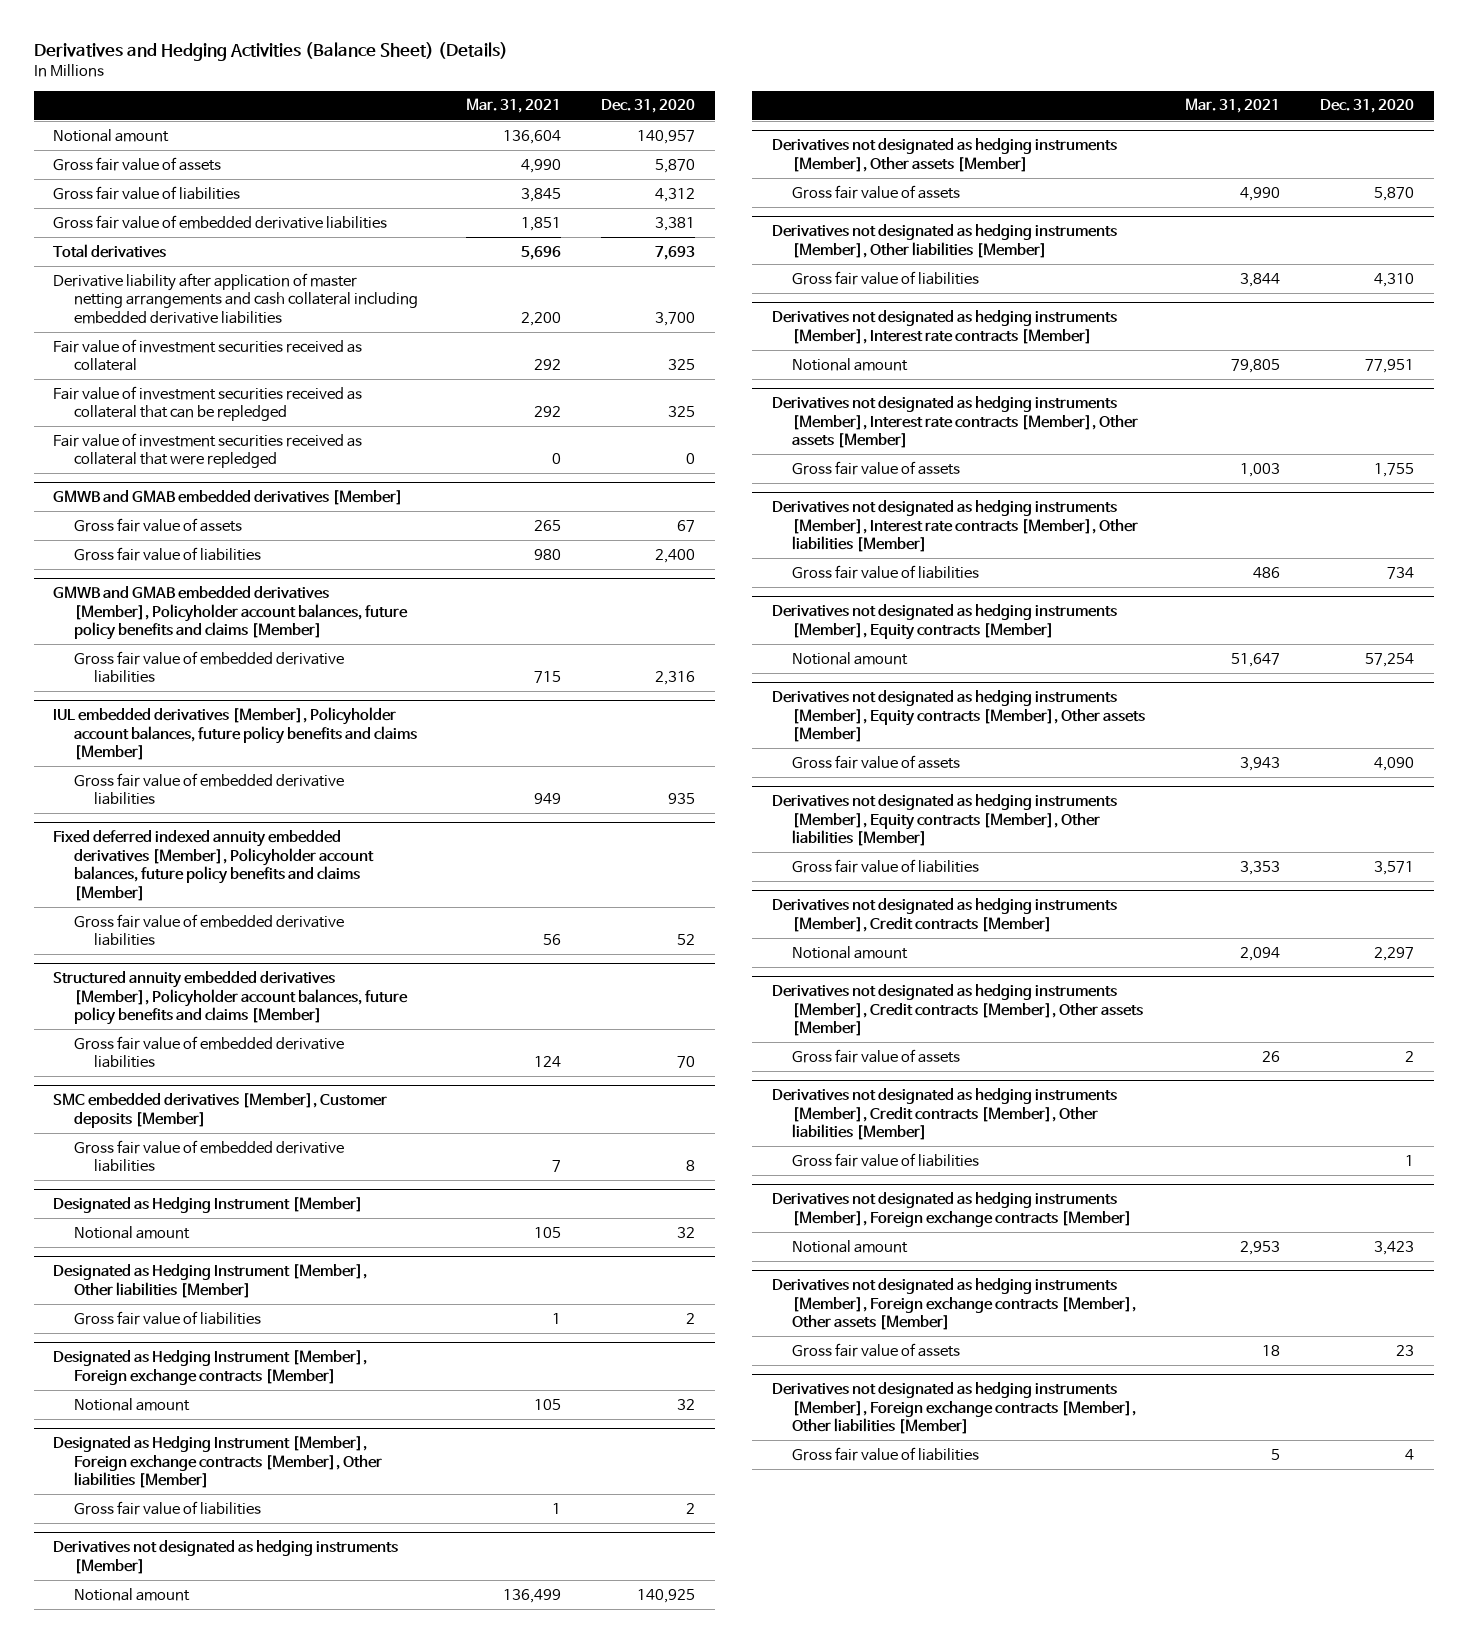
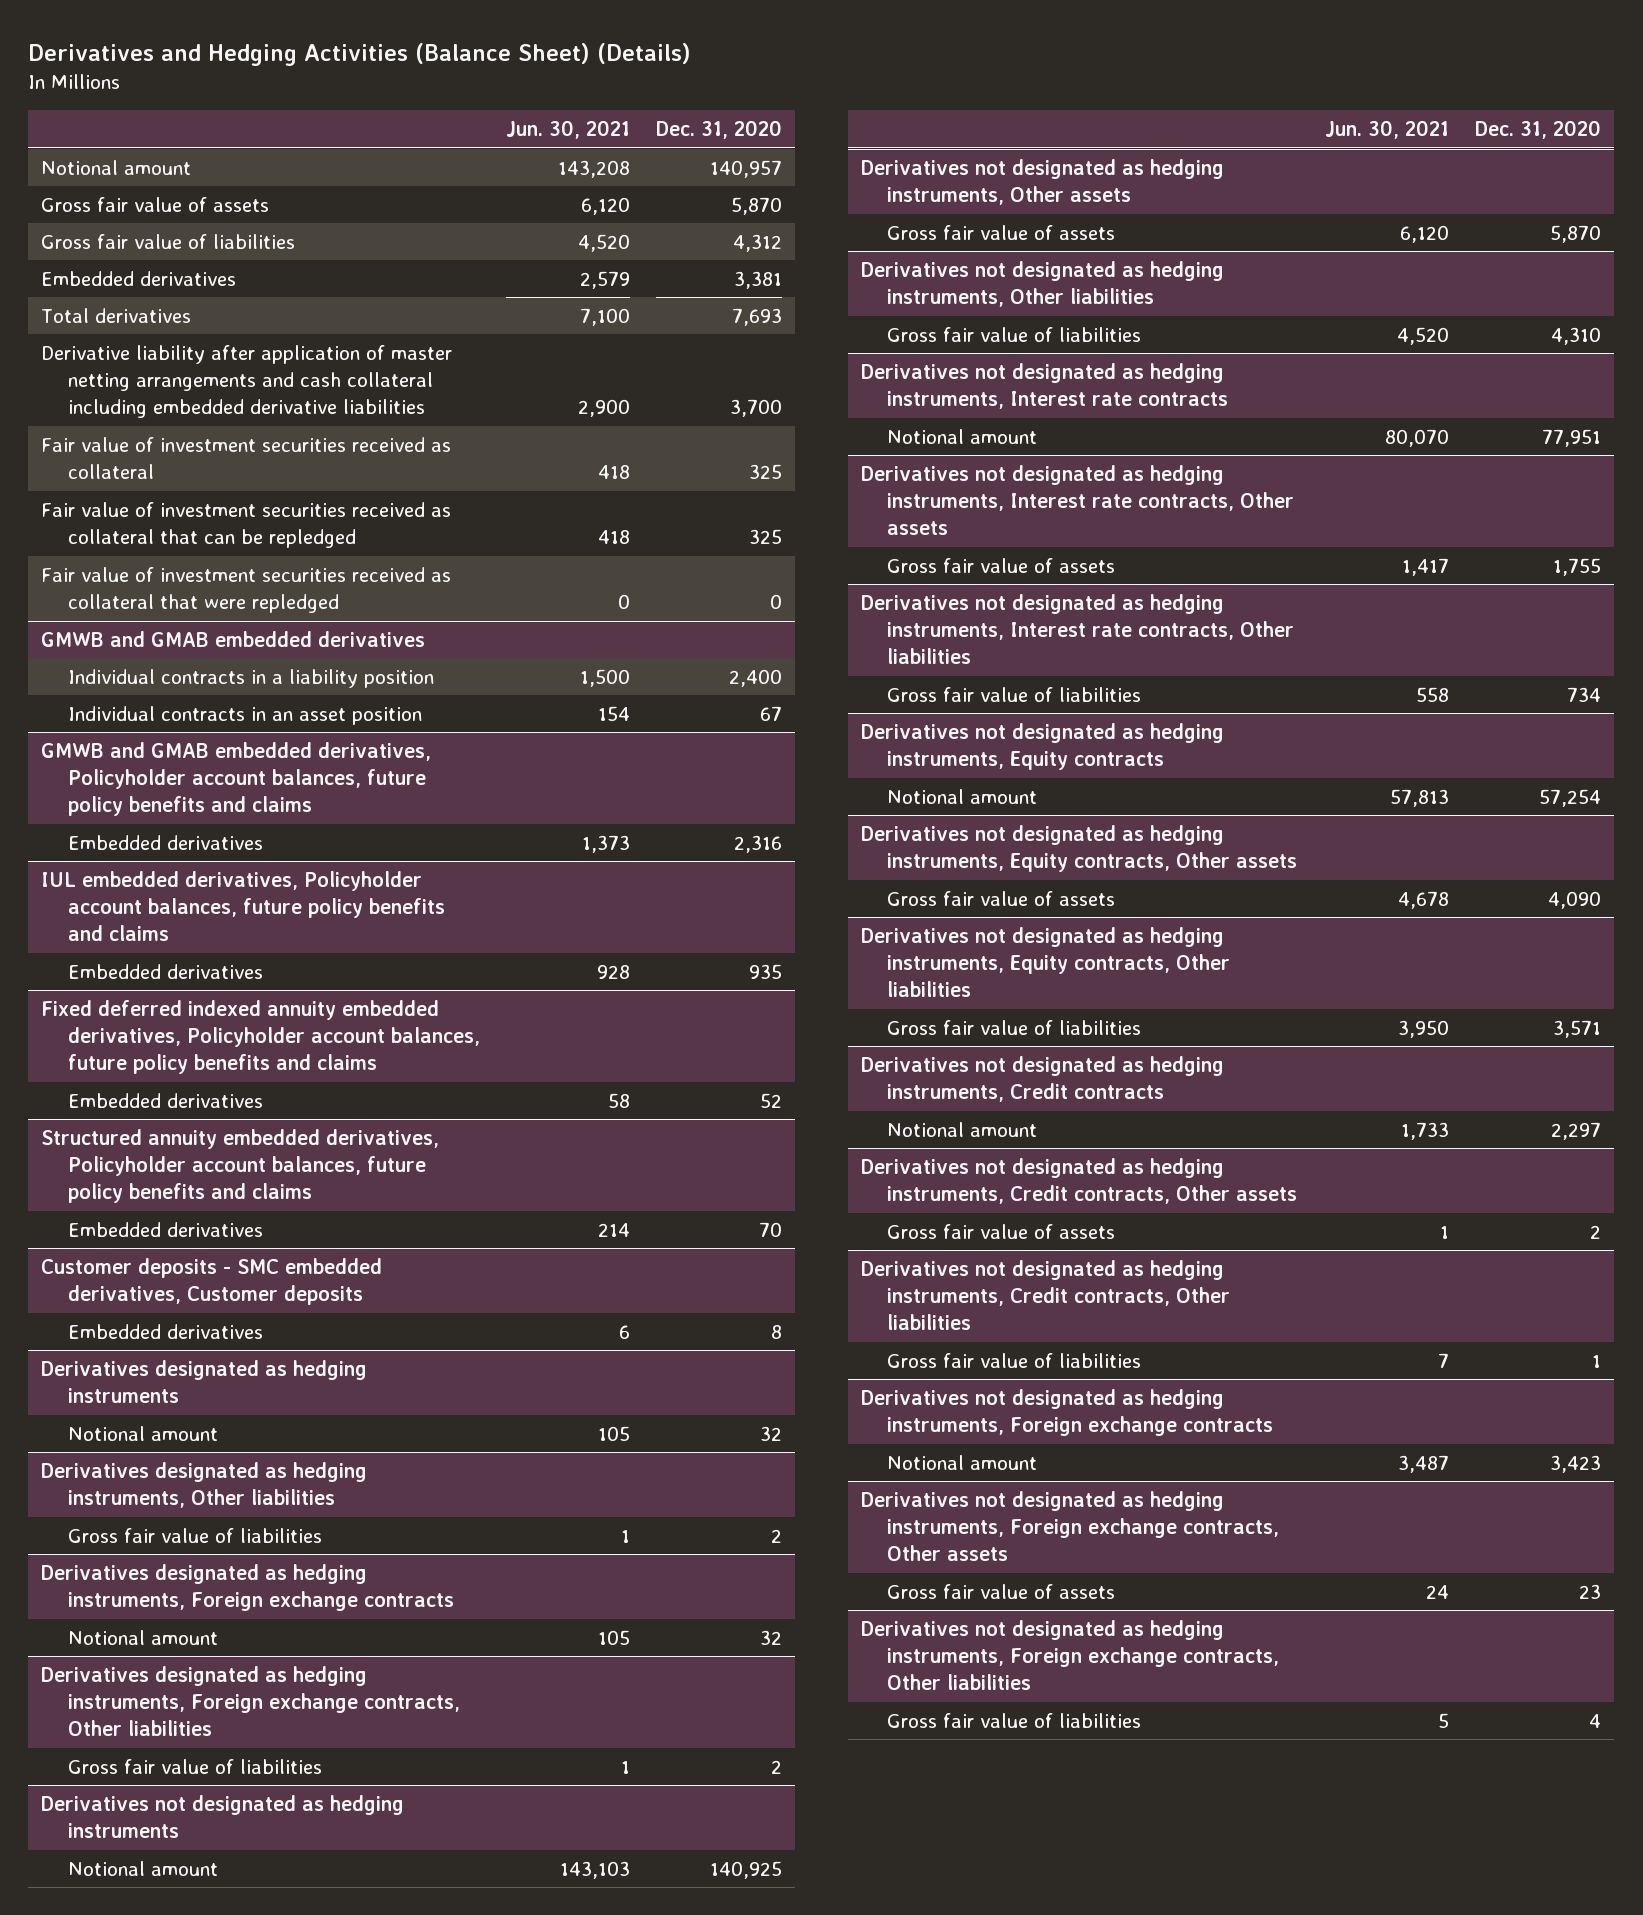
[466,98,562,114] Mar. 31, 2021 -> none
none -> [506,120,631,140] Jun. 30, 2021
[53,214,388,229] Gross fair value of embedded derivative liabilities -> [41,270,237,286] Embedded derivatives
[73,517,242,532] Gross fair value of assets -> none
[73,546,261,561] Gross fair value of liabilities -> none
[73,913,344,947] Gross fair value of embedded derivative liabilities -> none
[73,1035,344,1069] Gross fair value of embedded derivative liabilities -> none
[73,1139,344,1173] Gross fair value of embedded derivative liabilities -> none
[53,490,404,506] GMWB and GMAB embedded derivatives [Member] -> [41,630,426,647] GMWB and GMAB embedded derivatives
none -> [68,668,435,688] Individual contracts in a liability position
none -> [68,705,423,725] Individual contracts in an asset position
[53,586,408,641] GMWB and GMAB embedded derivatives [Member], Policyholder account balances, future policy benefits and claims [Member] -> [41,741,432,817] GMWB and GMAB embedded derivatives, Policyholder account balances, future policy benefits and claims
[73,650,344,684] Gross fair value of embedded derivative liabilities -> [68,834,264,850] Embedded derivatives
[53,707,417,761] IUL embedded derivatives [Member], Policyholder account balances, future policy benefits and claims [Member] -> [41,870,446,942] IUL embedded derivatives, Policyholder account balances, future policy benefits and claims
[73,772,344,806] Gross fair value of embedded derivative liabilities -> [68,963,264,979] Embedded derivatives
[53,830,374,901] Fixed deferred indexed annuity embedded derivatives [Member], Policyholder account balances, future policy benefits and claims [Member] -> [41,999,481,1075] Fixed deferred indexed annuity embedded derivatives, Policyholder account balances, future policy benefits and claims
none -> [68,1092,264,1108] Embedded derivatives
[53,971,408,1026] Structured annuity embedded derivatives [Member], Policyholder account balances, future policy benefits and claims [Member] -> [41,1128,440,1204] Structured annuity embedded derivatives, Policyholder account balances, future policy benefits and claims
none -> [68,1221,264,1237] Embedded derivatives
[53,1093,388,1128] SMC embedded derivatives [Member], Customer deposits [Member] -> [41,1257,383,1305] Customer deposits - SMC embedded derivatives, Customer deposits
none -> [68,1323,264,1339] Embedded derivatives
[53,1197,364,1214] Designated as Hedging Instrument [Member] -> [41,1359,368,1403] Derivatives designated as hedging instruments
[53,1264,368,1298] Designated as Hedging Instrument [Member], Other liabilities [Member] -> [41,1461,368,1508] Derivatives designated as hedging instruments, Other liabilities
[53,1350,368,1385] Designated as Hedging Instrument [Member], Foreign exchange contracts [Member] -> [41,1563,455,1611] Derivatives designated as hedging instruments, Foreign exchange contracts
[53,1436,382,1489] Designated as Hedging Instrument [Member], Foreign exchange contracts [Member], Other liabilities [Member] -> [41,1665,461,1737] Derivatives designated as hedging instruments, Foreign exchange contracts, Other liabilities
[53,1540,399,1574] Derivatives not designated as hedging instruments [Member] -> [41,1794,405,1838] Derivatives not designated as hedging instruments
[771,138,1117,172] Derivatives not designated as hedging instruments [Member], Other assets [Member] -> [860,158,1224,205] Derivatives not designated as hedging instruments, Other assets
[771,224,1117,258] Derivatives not designated as hedging instruments [Member], Other liabilities [Member] -> [860,260,1224,307] Derivatives not designated as hedging instruments, Other liabilities
[771,310,1117,344] Derivatives not designated as hedging instruments [Member], Interest rate contracts [Member] -> [860,362,1229,409] Derivatives not designated as hedging instruments, Interest rate contracts
[771,396,1138,449] Derivatives not designated as hedging instruments [Member], Interest rate contracts [Member], Other assets [Member] -> [860,464,1295,536] Derivatives not designated as hedging instruments, Interest rate contracts, Other assets
[771,500,1138,553] Derivatives not designated as hedging instruments [Member], Interest rate contracts [Member], Other liabilities [Member] -> [860,593,1295,665] Derivatives not designated as hedging instruments, Interest rate contracts, Other liabilities
[771,604,1117,640] Derivatives not designated as hedging instruments [Member], Equity contracts [Member] -> [860,722,1224,770] Derivatives not designated as hedging instruments, Equity contracts
[771,690,1145,743] Derivatives not designated as hedging instruments [Member], Equity contracts [Member], Other assets [Member] -> [860,824,1298,872] Derivatives not designated as hedging instruments, Equity contracts, Other assets
[771,794,1117,847] Derivatives not designated as hedging instruments [Member], Equity contracts [Member], Other liabilities [Member] -> [860,926,1231,998] Derivatives not designated as hedging instruments, Equity contracts, Other liabilities
[771,898,1117,932] Derivatives not designated as hedging instruments [Member], Credit contracts [Member] -> [860,1055,1224,1102] Derivatives not designated as hedging instruments, Credit contracts
[771,984,1143,1037] Derivatives not designated as hedging instruments [Member], Credit contracts [Member], Other assets [Member] -> [860,1157,1298,1204] Derivatives not designated as hedging instruments, Credit contracts, Other assets
[771,1088,1117,1141] Derivatives not designated as hedging instruments [Member], Credit contracts [Member], Other liabilities [Member] -> [860,1259,1231,1331] Derivatives not designated as hedging instruments, Credit contracts, Other liabilities
[771,1192,1132,1227] Derivatives not designated as hedging instruments [Member], Foreign exchange contracts [Member] -> [860,1388,1274,1436] Derivatives not designated as hedging instruments, Foreign exchange contracts
[771,1278,1136,1331] Derivatives not designated as hedging instruments [Member], Foreign exchange contracts [Member], Other assets [Member] -> [860,1490,1280,1562] Derivatives not designated as hedging instruments, Foreign exchange contracts, Other assets
[771,1382,1136,1435] Derivatives not designated as hedging instruments [Member], Foreign exchange contracts [Member], Other liabilities [Member] -> [860,1619,1280,1691] Derivatives not designated as hedging instruments, Foreign exchange contracts, Other liabilities

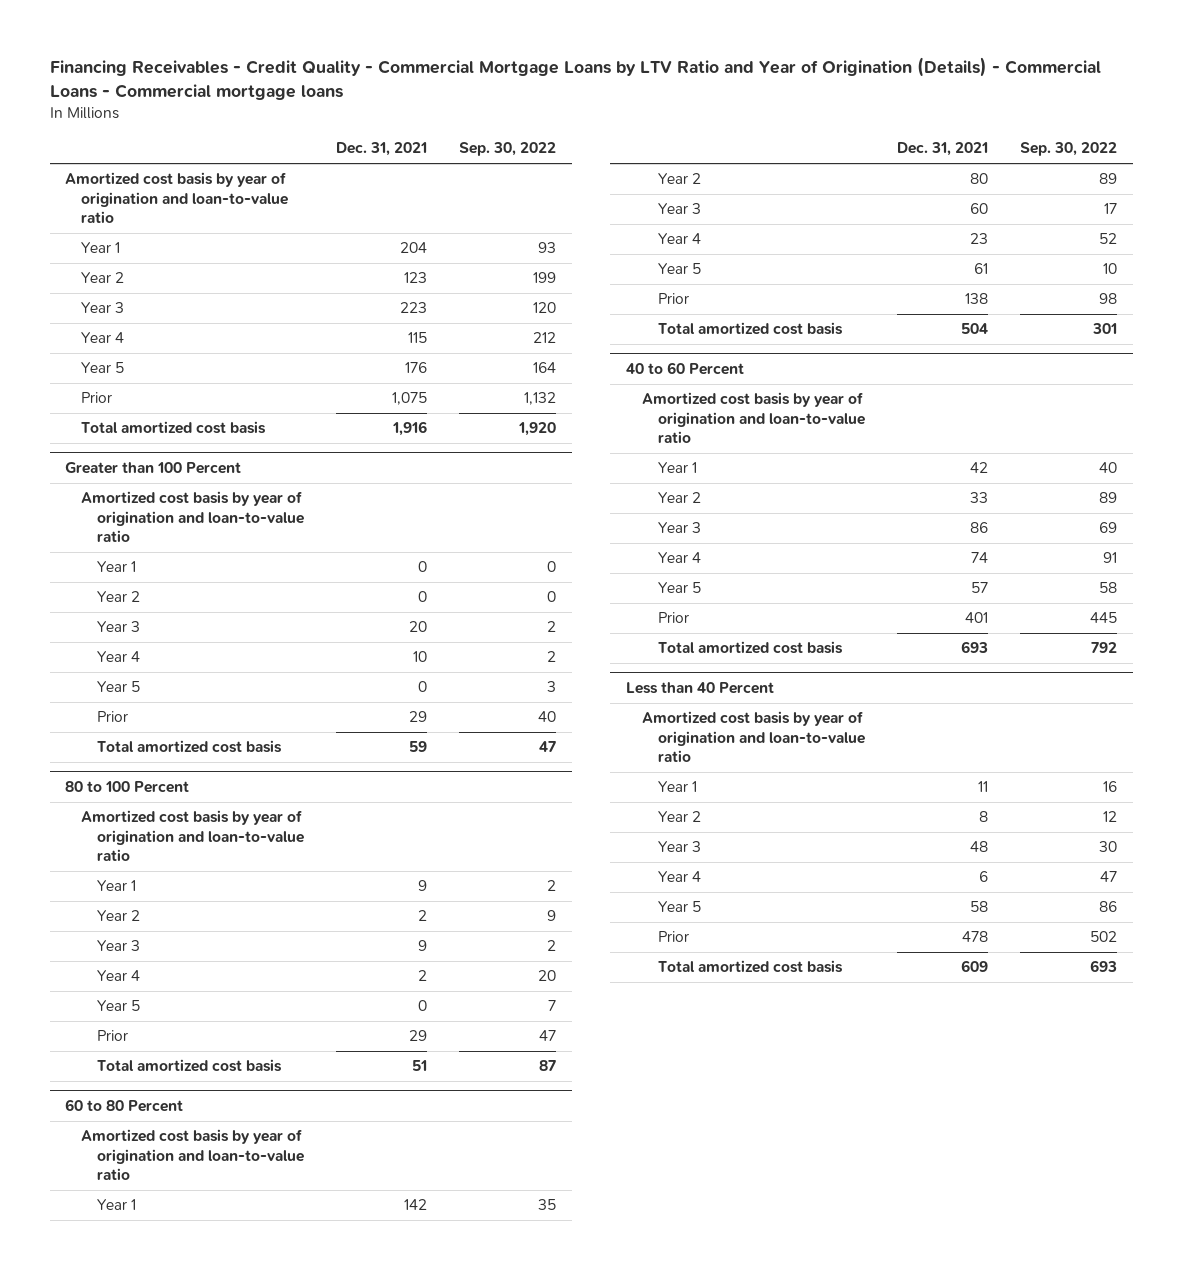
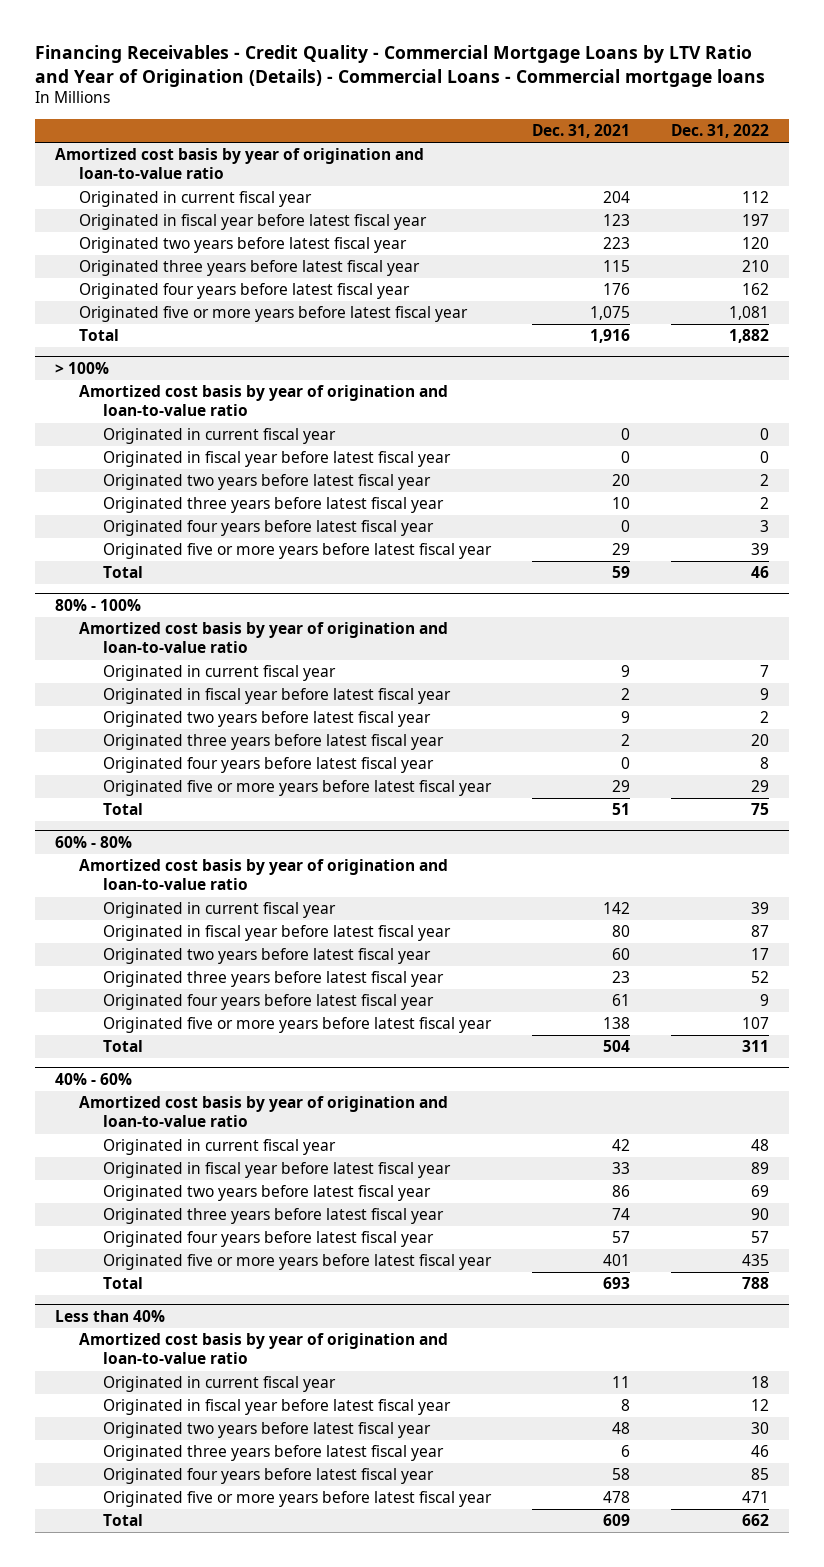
[459,142,557,157] Sep. 30, 2022 -> none
none -> [670,123,769,138] Dec. 31, 2022
[81,242,121,254] Year 1 -> [79,191,313,208] Originated in current fiscal year
[81,272,125,284] Year 2 -> [79,214,428,231] Originated in fiscal year before latest fiscal year
[81,302,125,314] Year 3 -> [79,237,408,254] Originated two years before latest fiscal year
[81,332,125,344] Year 4 -> [79,260,421,277] Originated three years before latest fiscal year
[81,362,125,374] Year 5 -> [79,283,411,300] Originated four years before latest fiscal year
[81,392,113,404] Prior -> [79,306,469,323] Originated five or more years before latest fiscal year
[81,421,267,435] Total amortized cost basis -> [79,329,120,342] Total
[65,462,242,475] Greater than 100 Percent -> [55,361,110,374] > 100%
[97,561,137,573] Year 1 -> [102,428,336,445] Originated in current fiscal year
[97,591,141,603] Year 2 -> [102,451,451,468] Originated in fiscal year before latest fiscal year
[97,621,141,633] Year 3 -> [102,474,431,491] Originated two years before latest fiscal year
[97,651,141,663] Year 4 -> [102,497,444,514] Originated three years before latest fiscal year
[97,681,141,693] Year 5 -> [102,520,434,537] Originated four years before latest fiscal year
[97,711,129,723] Prior -> [102,543,492,560] Originated five or more years before latest fiscal year
[97,740,283,754] Total amortized cost basis -> [102,566,143,579] Total
[65,781,190,794] 80 to 100 Percent -> [55,598,142,611] 80% - 100%
[97,880,137,892] Year 1 -> [102,665,336,682] Originated in current fiscal year
[97,910,141,922] Year 2 -> [102,688,451,705] Originated in fiscal year before latest fiscal year
[97,940,141,952] Year 3 -> [102,711,431,728] Originated two years before latest fiscal year
[97,970,141,982] Year 4 -> [102,734,444,751] Originated three years before latest fiscal year
[97,1000,141,1012] Year 5 -> [102,757,434,774] Originated four years before latest fiscal year
[97,1030,129,1042] Prior -> [102,780,492,797] Originated five or more years before latest fiscal year
[97,1059,283,1073] Total amortized cost basis -> [102,803,143,816] Total
[65,1099,184,1113] 60 to 80 Percent -> [55,835,133,848] 60% - 80%
[97,1199,137,1211] Year 1 -> [102,902,336,919] Originated in current fiscal year
[658,173,702,185] Year 2 -> [102,925,451,942] Originated in fiscal year before latest fiscal year
[658,203,702,215] Year 3 -> [102,948,431,965] Originated two years before latest fiscal year
[658,233,702,245] Year 4 -> [102,971,444,988] Originated three years before latest fiscal year
[658,263,702,275] Year 5 -> [102,994,434,1011] Originated four years before latest fiscal year
[658,293,690,305] Prior -> [102,1017,492,1034] Originated five or more years before latest fiscal year
[658,322,844,336] Total amortized cost basis -> [102,1040,143,1053] Total
[626,362,745,376] 40 to 60 Percent -> [55,1072,133,1085] 40% - 60%
[658,462,698,474] Year 1 -> [102,1139,336,1156] Originated in current fiscal year
[658,492,702,504] Year 2 -> [102,1162,451,1179] Originated in fiscal year before latest fiscal year
[658,522,702,534] Year 3 -> [102,1185,431,1202] Originated two years before latest fiscal year
[658,552,702,564] Year 4 -> [102,1208,444,1225] Originated three years before latest fiscal year
[658,582,702,594] Year 5 -> [102,1231,434,1248] Originated four years before latest fiscal year
[658,612,690,624] Prior -> [102,1254,492,1271] Originated five or more years before latest fiscal year
[658,641,844,655] Total amortized cost basis -> [102,1277,143,1290] Total
[626,682,775,695] Less than 40 Percent -> [55,1309,166,1322] Less than 40%
[658,781,698,793] Year 1 -> [102,1376,336,1393] Originated in current fiscal year
[658,811,702,823] Year 2 -> [102,1399,451,1416] Originated in fiscal year before latest fiscal year
[658,841,702,853] Year 3 -> [102,1422,431,1439] Originated two years before latest fiscal year
[658,871,702,883] Year 4 -> [102,1445,444,1462] Originated three years before latest fiscal year
[658,901,702,913] Year 5 -> [102,1468,434,1485] Originated four years before latest fiscal year
[658,931,690,943] Prior -> [102,1491,492,1508] Originated five or more years before latest fiscal year
[658,960,844,974] Total amortized cost basis -> [102,1514,143,1527] Total

